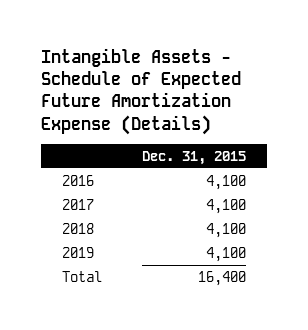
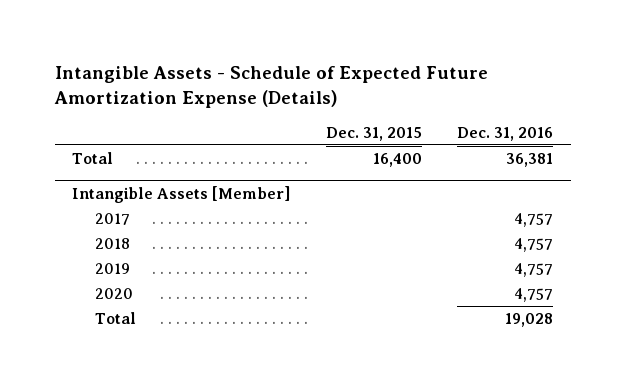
none -> [457,126,554,141] Dec. 31, 2016
[61,175,94,187] 2016 -> none
[61,199,94,211] 2017 -> none
[61,223,94,235] 2018 -> none
[61,247,94,259] 2019 -> none
none -> [72,185,291,203] Intangible Assets [Member]
none -> [95,212,131,225] 2017
none -> [95,237,131,249] 2018
none -> [95,262,131,274] 2019
none -> [95,287,134,299] 2020
none -> [95,311,137,324] Total

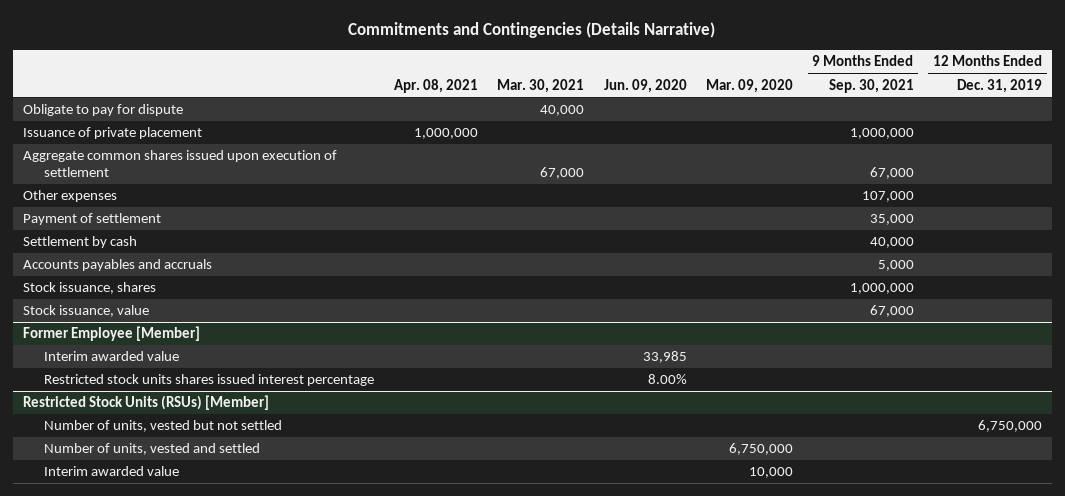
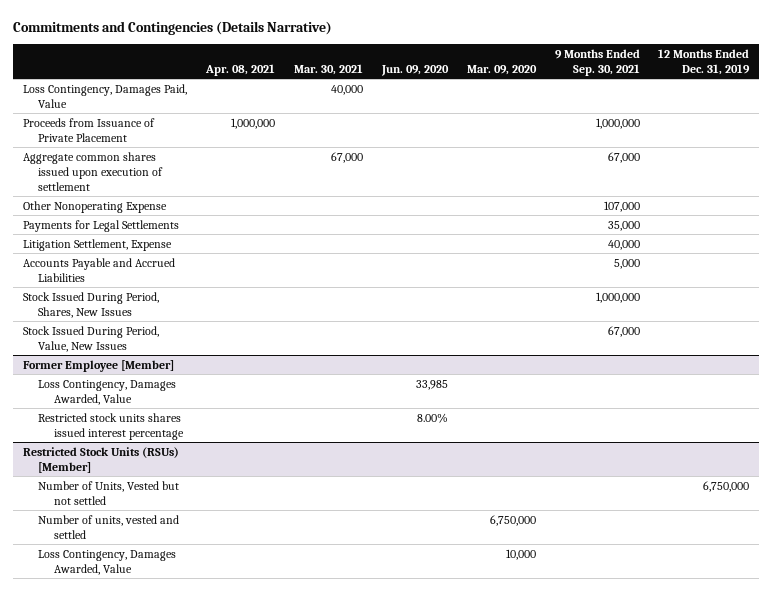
[22,104,183,117] Obligate to pay for dispute -> [22,83,187,108] Loss Contingency, Damages Paid, Value
[22,127,202,140] Issuance of private placement -> [22,117,155,142] Proceeds from Issuance of Private Placement
[22,190,117,203] Other expenses -> [22,200,167,213] Other Nonoperating Expense
[22,213,161,226] Payment of settlement -> [22,219,179,232] Payments for Legal Settlements
[22,236,137,249] Settlement by cash -> [22,238,172,251] Litigation Settlement, Expense
[22,259,212,272] Accounts payables and accruals -> [22,257,175,282] Accounts Payable and Accrued Liabilities
[22,282,156,295] Stock issuance, shares -> [22,291,159,318] Stock Issued During Period, Shares, New Issues
[22,305,149,318] Stock issuance, value -> [22,325,159,352] Stock Issued During Period, Value, New Issues
[44,351,180,362] Interim awarded value -> [38,379,177,405] Loss Contingency, Damages Awarded, Value
[44,420,283,433] Number of units, vested but not settled -> [38,480,180,505] Number of Units, Vested but not settled
[44,466,180,477] Interim awarded value -> [38,549,177,575] Loss Contingency, Damages Awarded, Value

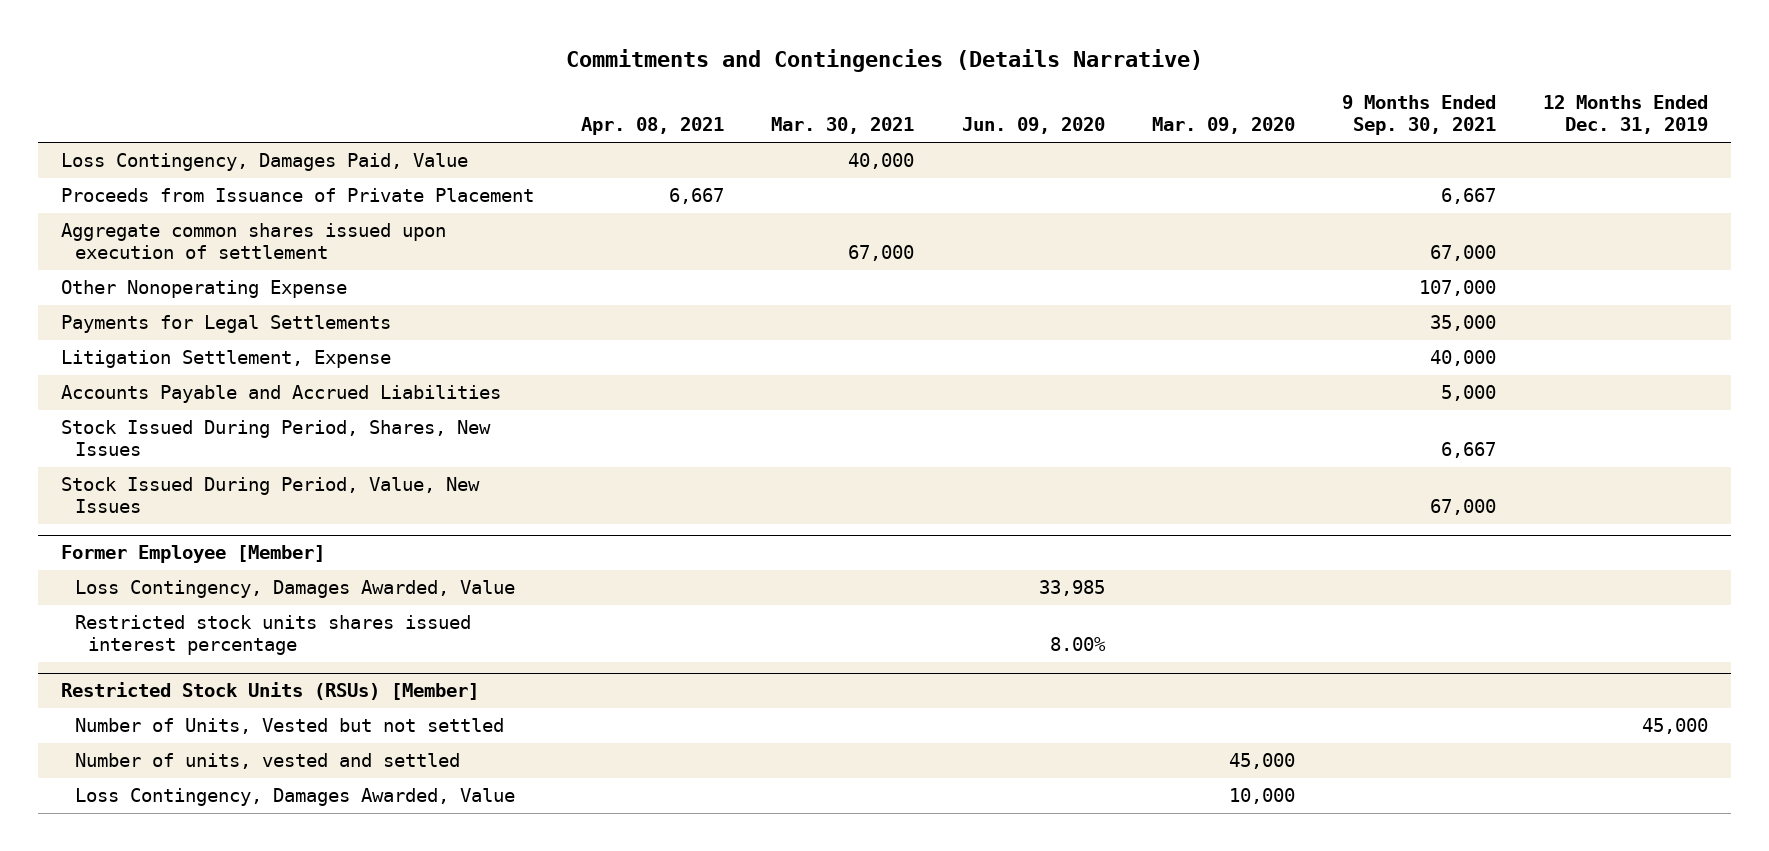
[230,117,275,129] 1,000,000 -> [669,188,725,205] 6,667
[595,117,640,129] 1,000,000 -> [1440,188,1496,205] 6,667
[595,291,640,303] 1,000,000 -> [1440,442,1496,459] 6,667
[703,480,750,492] 6,750,000 -> [1641,718,1708,735] 45,000
[489,514,536,526] 6,750,000 -> [1228,753,1295,770] 45,000

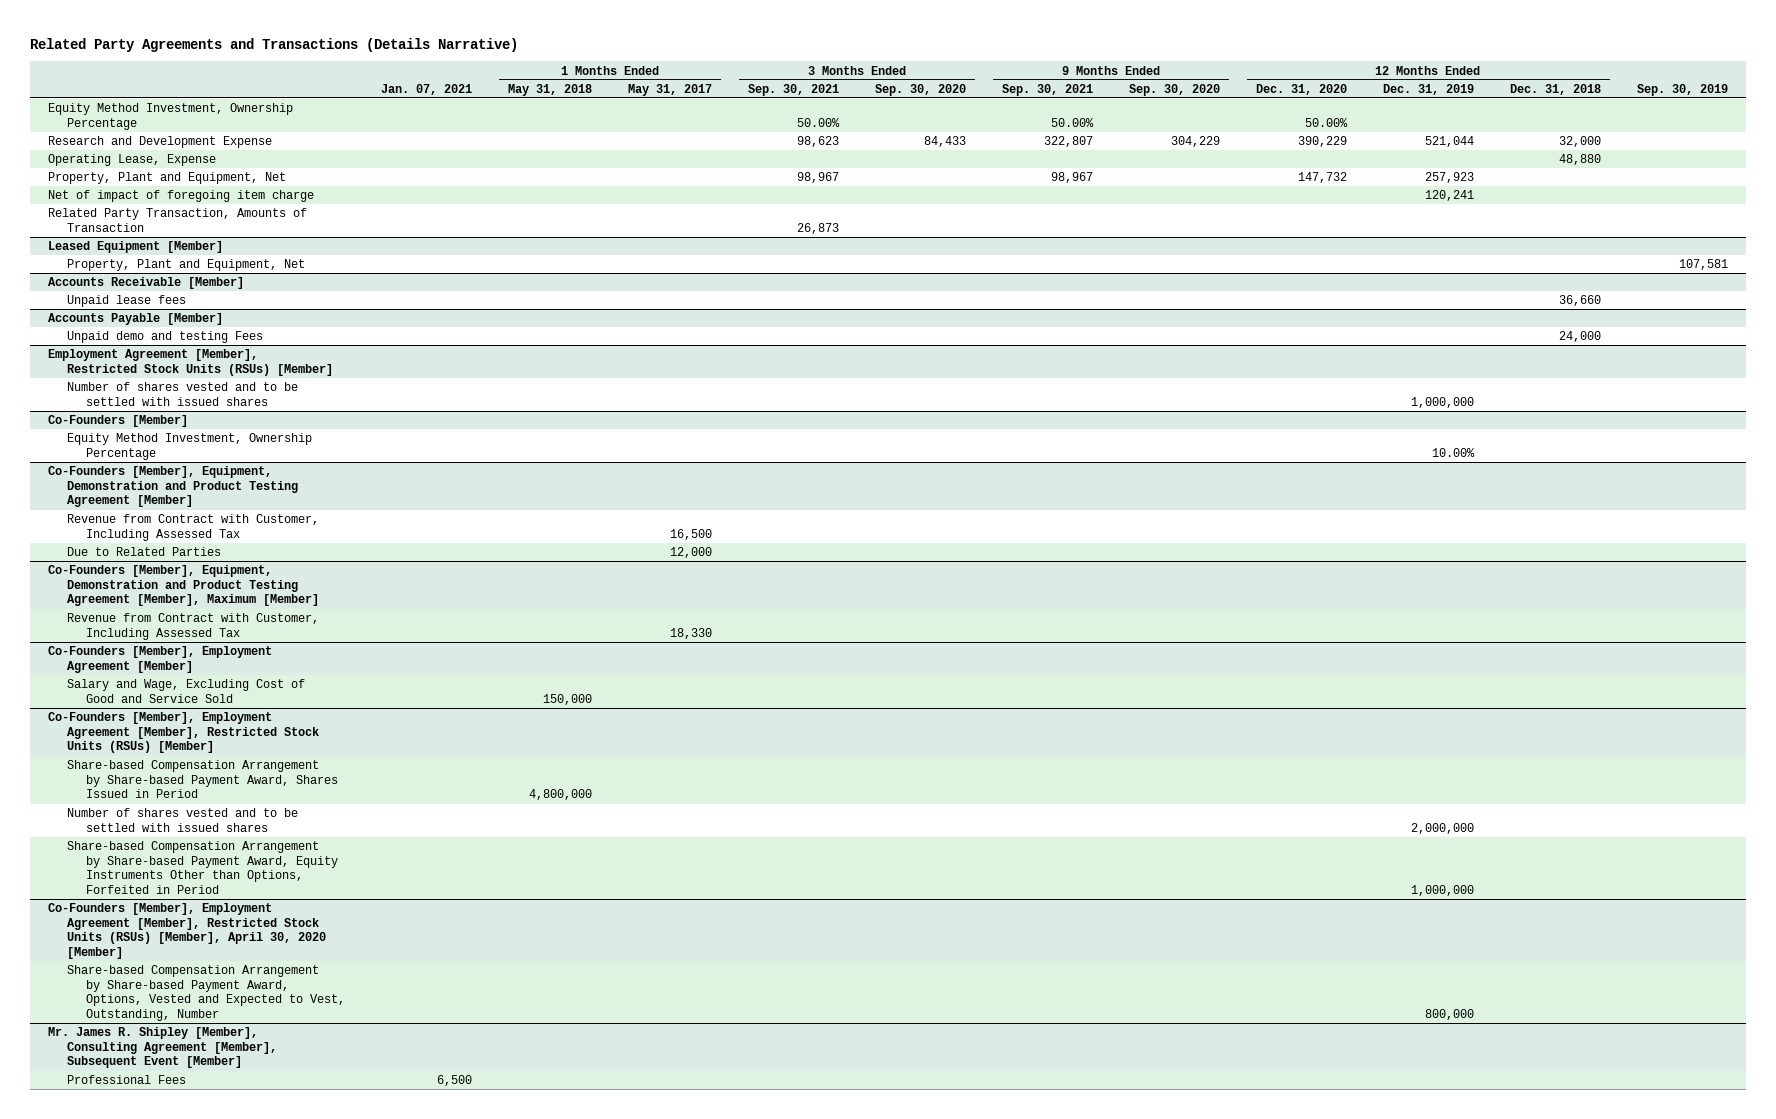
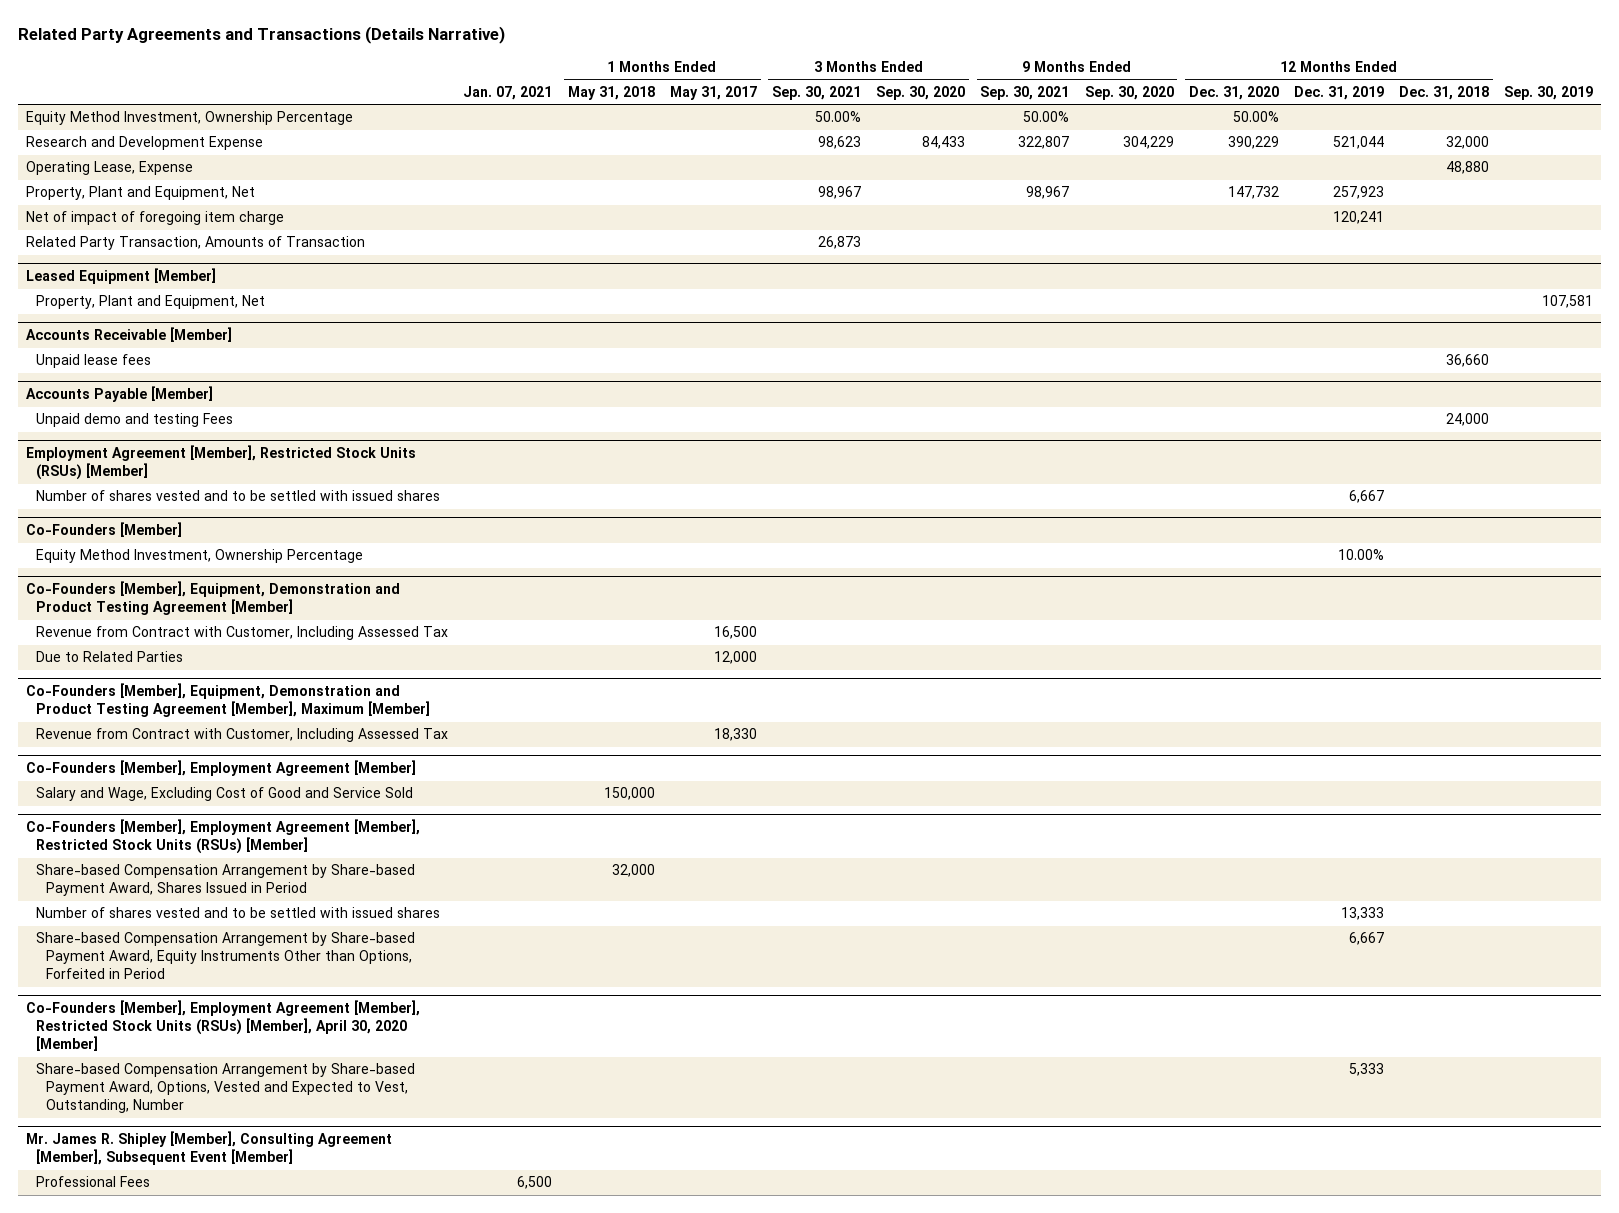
[1410,396,1474,408] 1,000,000 -> [1348,490,1384,504] 6,667
[528,789,592,801] 4,800,000 -> [611,864,655,878] 32,000
[1410,822,1474,834] 2,000,000 -> [1340,907,1384,921] 13,333
[1410,885,1474,897] 1,000,000 -> [1348,932,1384,946] 6,667
[1424,1009,1474,1021] 800,000 -> [1348,1063,1384,1077] 5,333

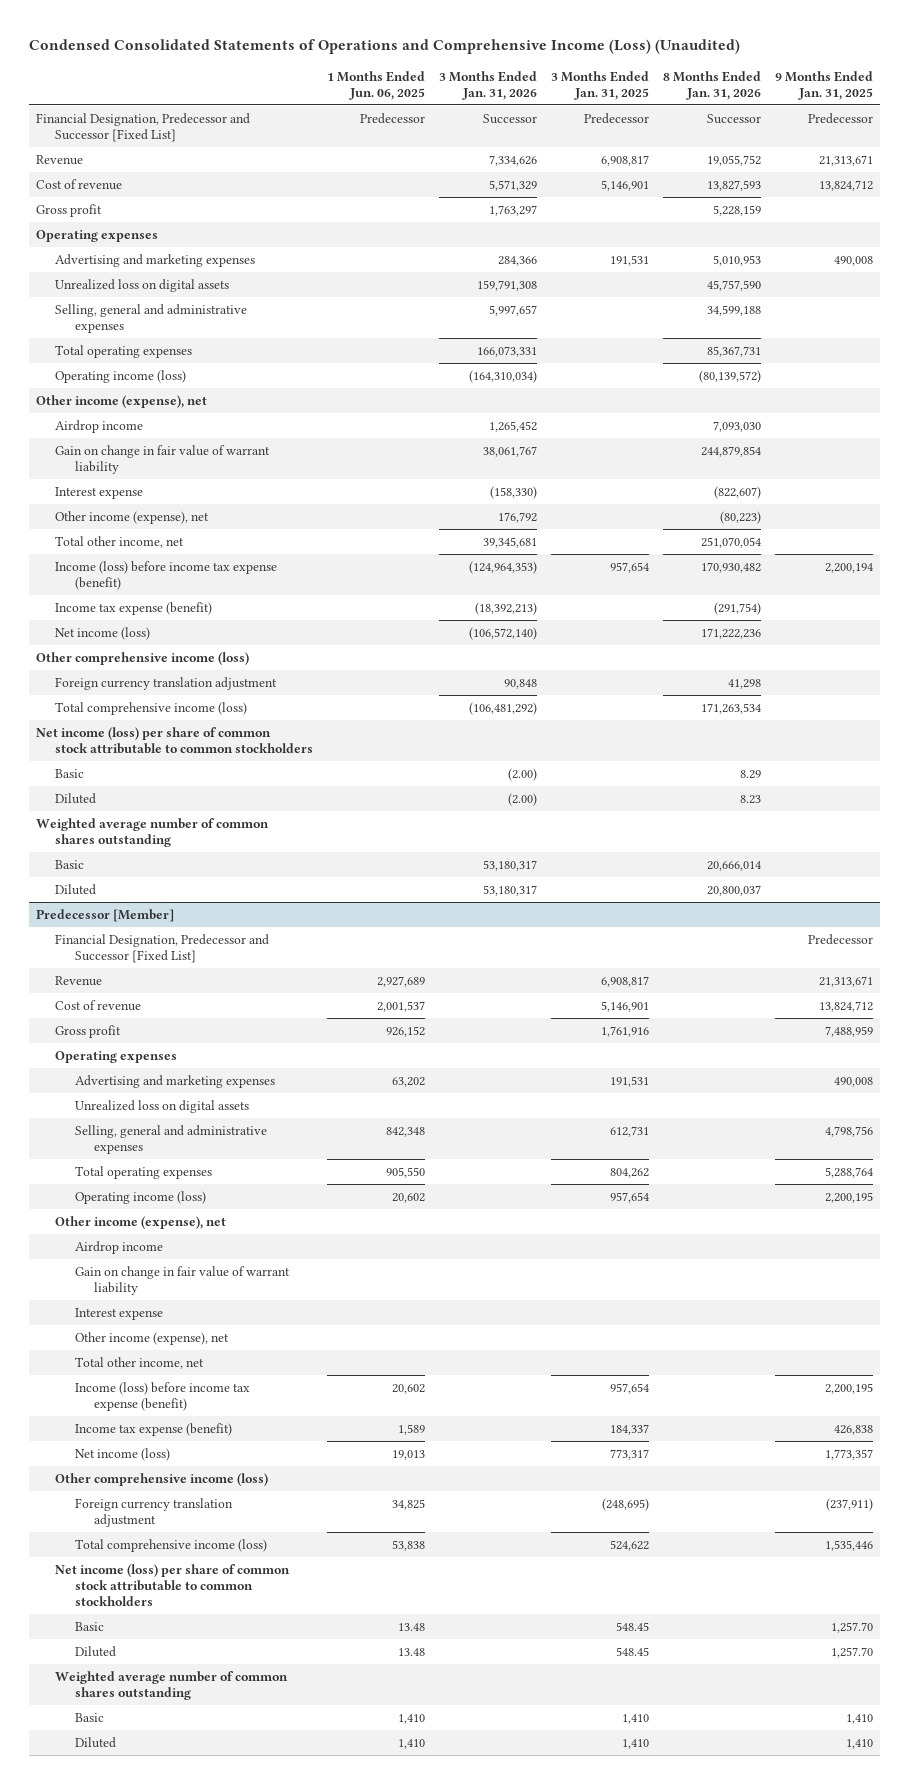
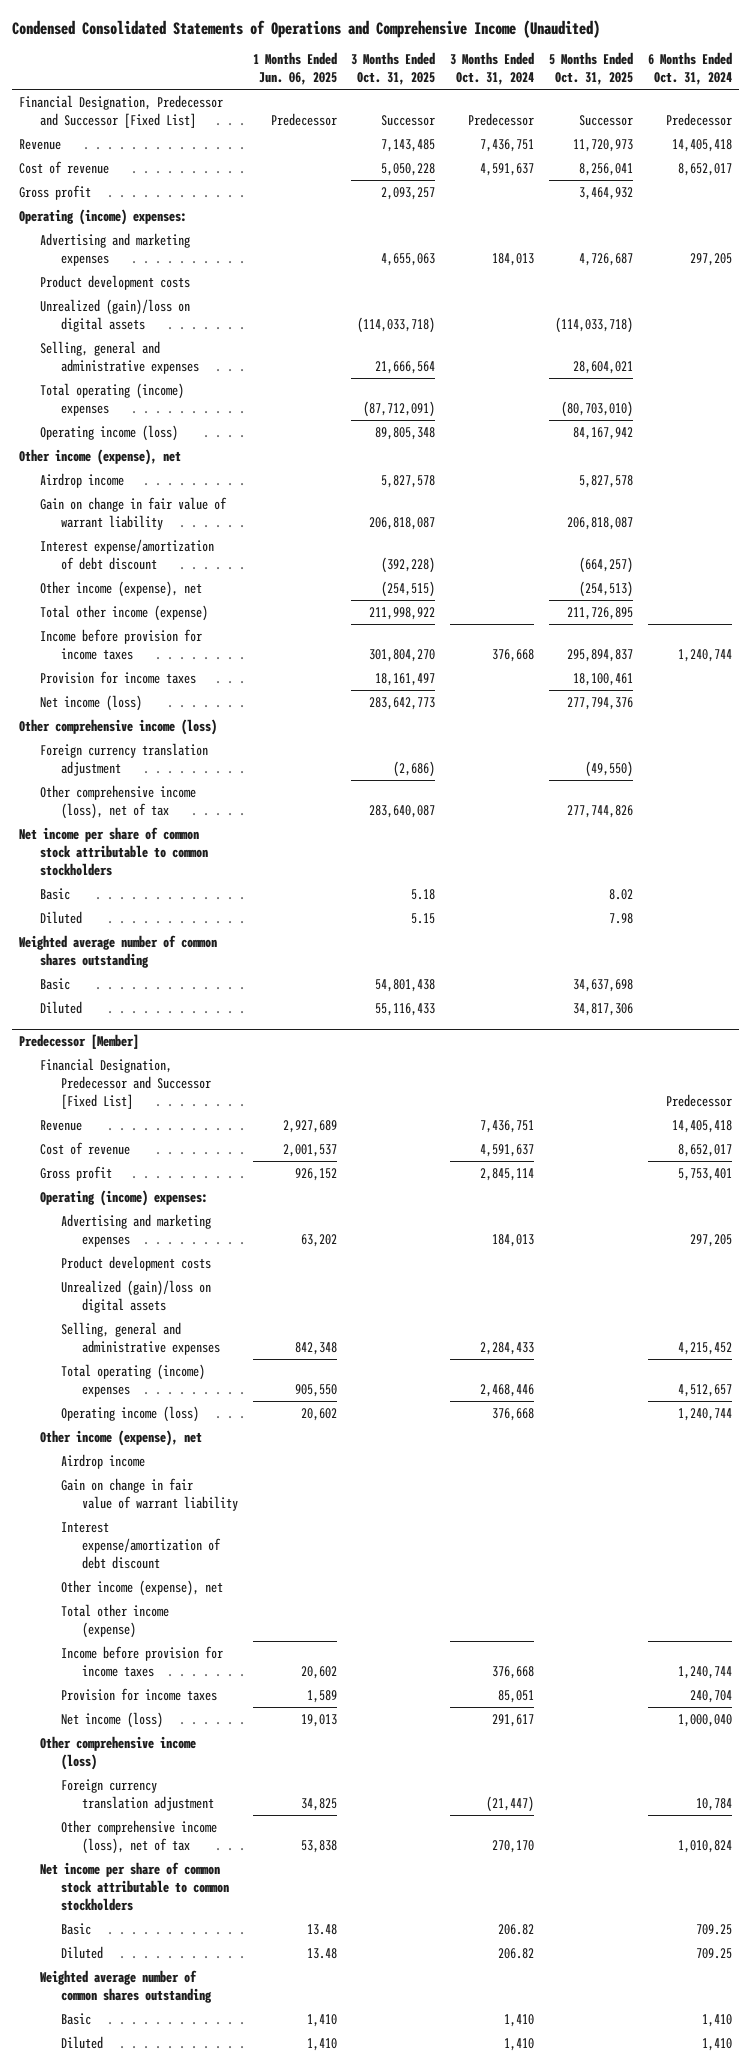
[29,39,741,55] Condensed Consolidated Statements of Operations and Comprehensive Income (Loss) (Unaudited) -> [11,19,600,38] Condensed Consolidated Statements of Operations and Comprehensive Income (Unaudited)
[439,70,538,100] 3 Months Ended Jan. 31, 2026 -> none
[550,70,649,100] 3 Months Ended Jan. 31, 2025 -> none
[662,70,761,100] 8 Months Ended Jan. 31, 2026 -> none
[774,70,873,100] 9 Months Ended Jan. 31, 2025 -> none
none -> [351,52,436,86] 3 Months Ended Oct. 31, 2025
none -> [450,52,535,86] 3 Months Ended Oct. 31, 2024
none -> [549,52,634,86] 5 Months Ended Oct. 31, 2025
none -> [647,52,732,86] 6 Months Ended Oct. 31, 2024
[36,229,159,242] Operating expenses -> [18,208,187,225] Operating (income) expenses:
none -> [39,274,190,290] Product development costs
[55,278,230,292] Unrealized loss on digital assets -> [39,298,190,332] Unrealized (gain)/loss on digital assets
[55,344,193,358] Total operating expenses -> [39,382,184,416] Total operating (income) expenses
[55,486,144,499] Interest expense -> [39,538,214,570] Interest expense/amortization of debt discount
[55,535,185,548] Total other income, net -> [39,604,208,621] Total other income (expense)
[55,560,278,590] Income (loss) before income tax expense (benefit) -> [39,628,202,660] Income before provision for income taxes
[55,601,213,615] Income tax expense (benefit) -> [39,670,196,684] Provision for income taxes
[55,701,248,715] Total comprehensive income (loss) -> [39,784,196,819] Other comprehensive income (loss), net of tax
[36,726,314,754] Net income (loss) per share of common stock attributable to common stockholders -> [18,826,208,876] Net income per share of common stock attributable to common stockholders
[55,1050,178,1063] Operating expenses -> [39,1189,208,1206] Operating (income) expenses:
none -> [60,1255,211,1271] Product development costs
[74,1099,249,1113] Unrealized loss on digital assets -> [60,1279,211,1313] Unrealized (gain)/loss on digital assets
[74,1165,212,1179] Total operating expenses -> [60,1363,205,1397] Total operating (income) expenses
[74,1307,163,1320] Interest expense -> [60,1521,221,1569] Interest expense/amortization of debt discount
[74,1356,204,1369] Total other income, net -> [60,1603,169,1638] Total other income (expense)
[74,1381,250,1411] Income (loss) before income tax expense (benefit) -> [60,1645,223,1677] Income before provision for income taxes
[74,1422,232,1436] Income tax expense (benefit) -> [60,1687,217,1701] Provision for income taxes
[74,1538,267,1552] Total comprehensive income (loss) -> [60,1819,217,1854] Other comprehensive income (loss), net of tax
[55,1563,291,1607] Net income (loss) per share of common stock attributable to common stockholders -> [39,1861,229,1911] Net income per share of common stock attributable to common stockholders

